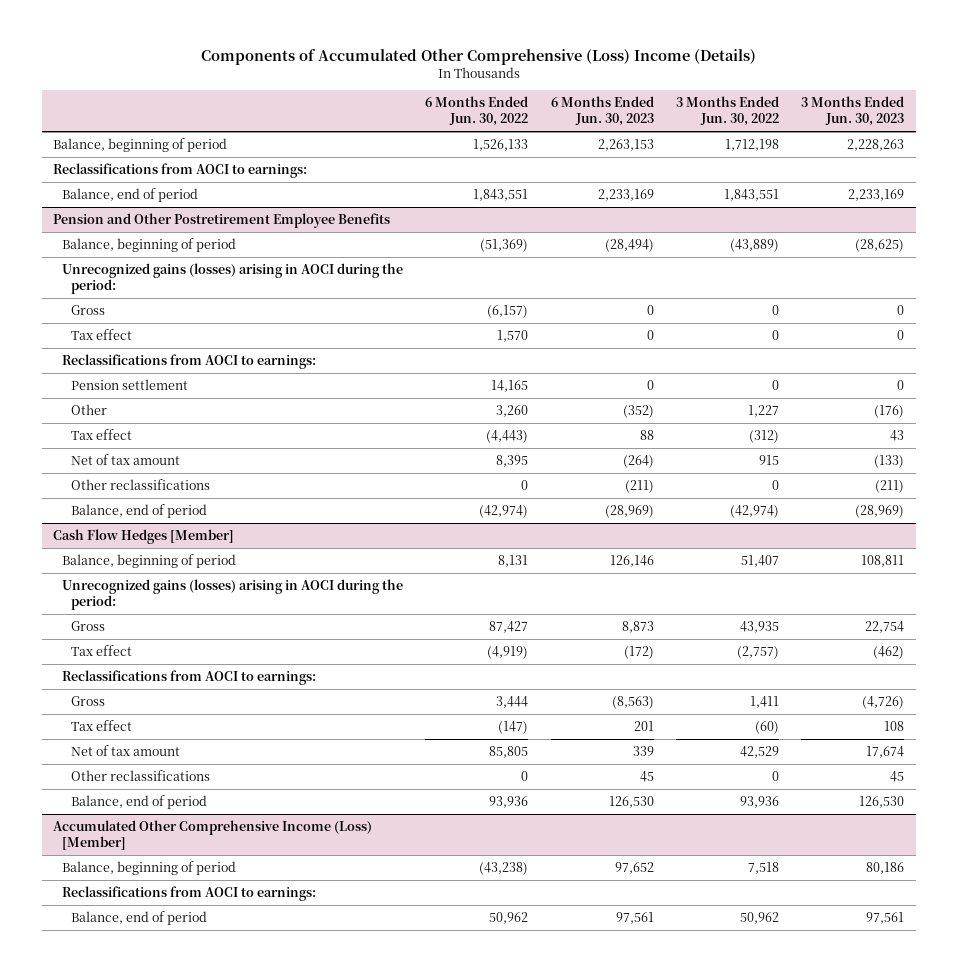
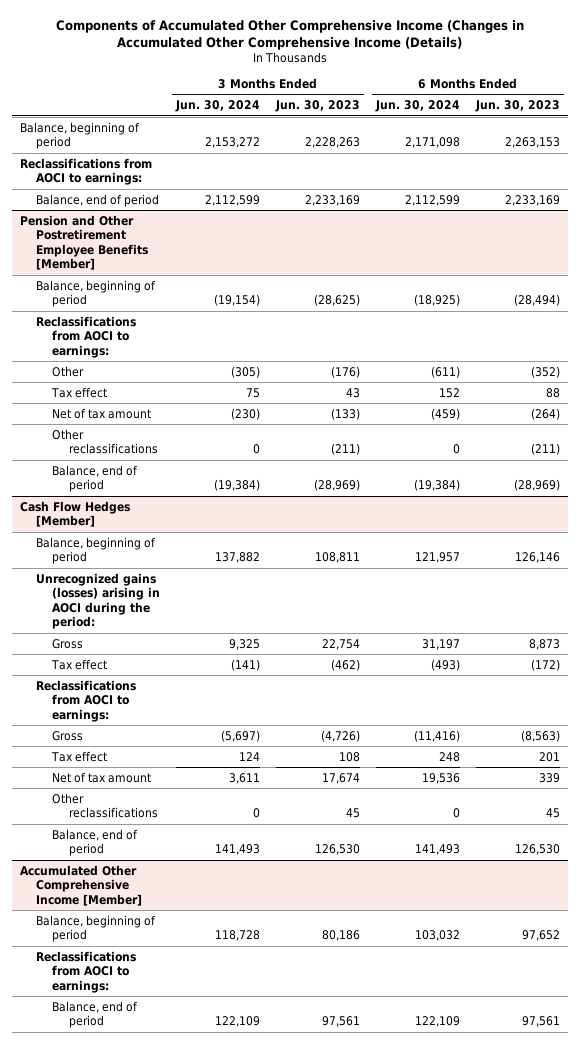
[200,49,756,66] Components of Accumulated Other Comprehensive (Loss) Income (Details) -> [55,19,524,51] Components of Accumulated Other Comprehensive Income (Changes in Accumulated Other Comprehensive Income (Details)
[425,96,529,127] 6 Months Ended Jun. 30, 2022 -> none
[676,96,780,127] 3 Months Ended Jun. 30, 2022 -> none
none -> [175,100,261,113] Jun. 30, 2024
none -> [374,100,460,113] Jun. 30, 2024
[53,213,391,229] Pension and Other Postretirement Employee Benefits -> [19,214,149,271] Pension and Other Postretirement Employee Benefits [Member]
[61,263,403,294] Unrecognized gains (losses) arising in AOCI during the period: -> none
[70,305,105,316] Gross -> none
[70,329,132,341] Tax effect -> none
[70,379,188,391] Pension settlement -> none
[53,820,373,850] Accumulated Other Comprehensive Income (Loss) [Member] -> [19,864,143,906] Accumulated Other Comprehensive Income [Member]

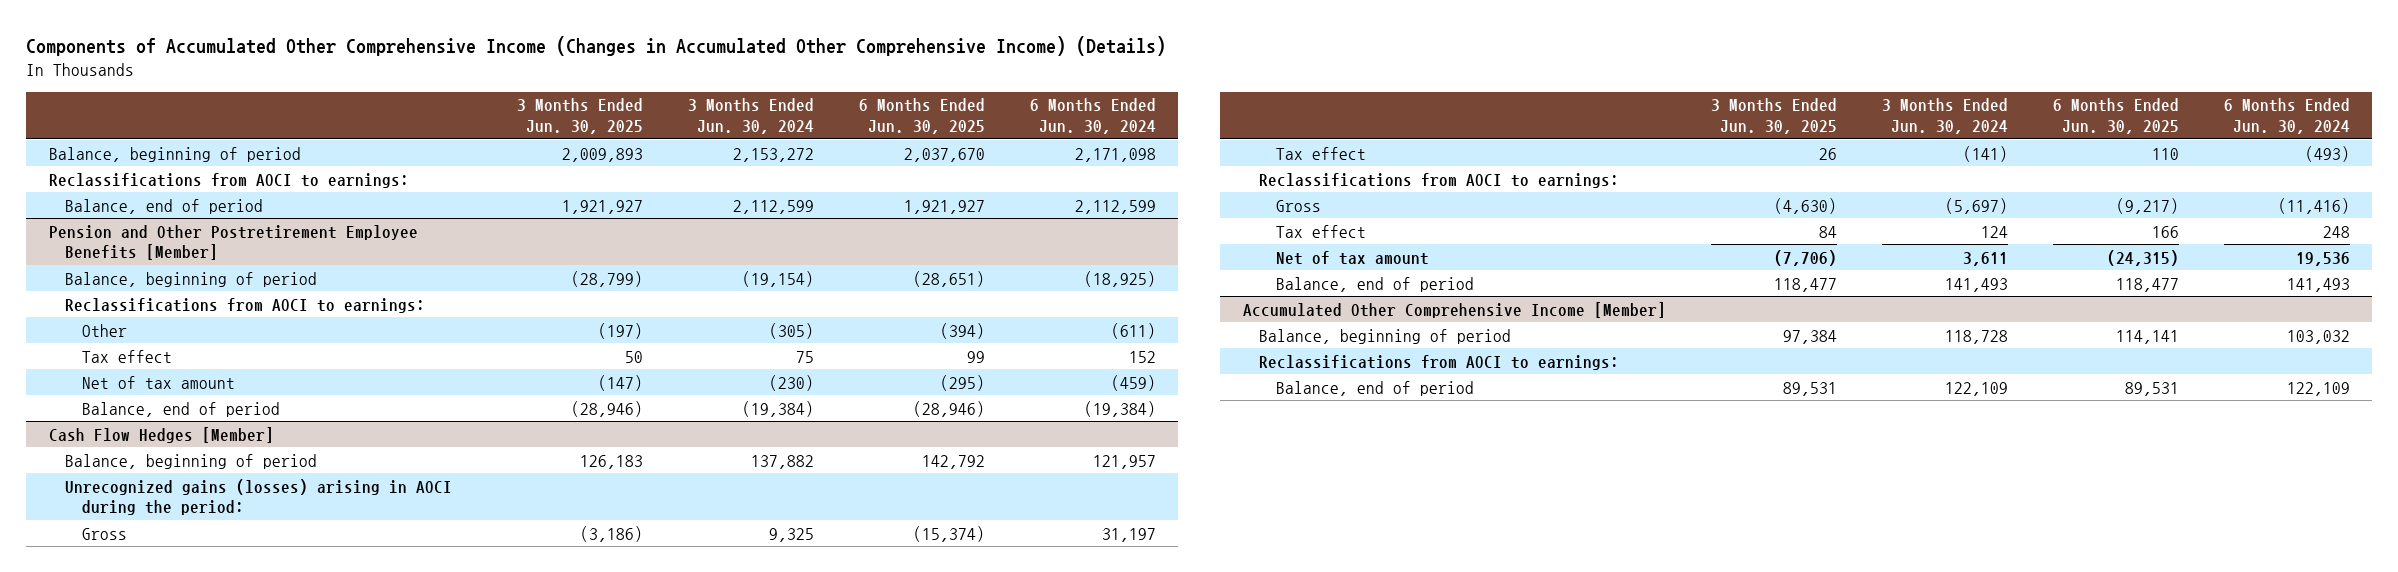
[55,19,524,51] Components of Accumulated Other Comprehensive Income (Changes in Accumulated Other Comprehensive Income (Details) -> [26,36,1167,57] Components of Accumulated Other Comprehensive Income (Changes in Accumulated Other Comprehensive Income) (Details)
[275,100,361,113] Jun. 30, 2023 -> none
[474,100,560,113] Jun. 30, 2023 -> none
none -> [516,98,643,134] 3 Months Ended Jun. 30, 2025
none -> [858,98,985,134] 6 Months Ended Jun. 30, 2025
[52,428,158,455] Other reclassifications -> none
[52,792,158,819] Other reclassifications -> none

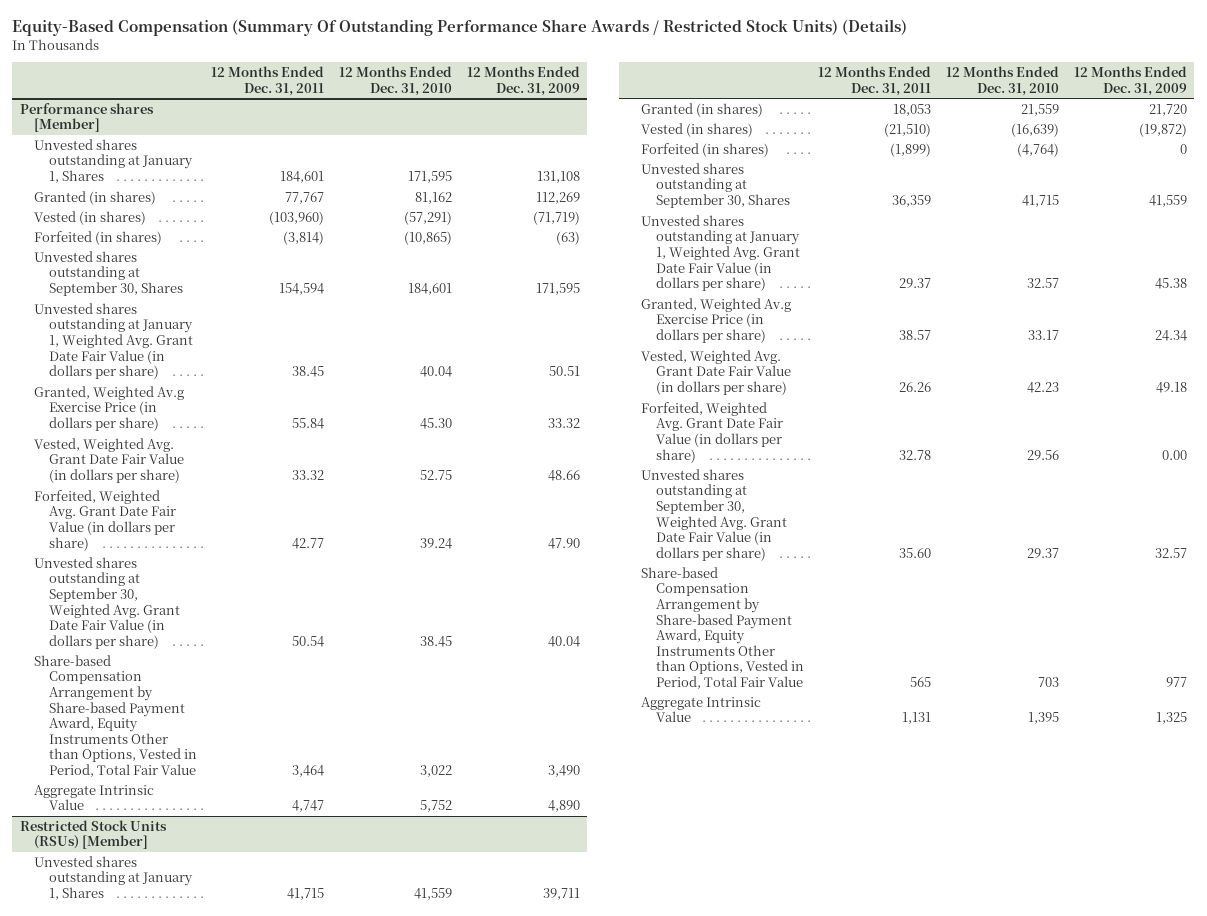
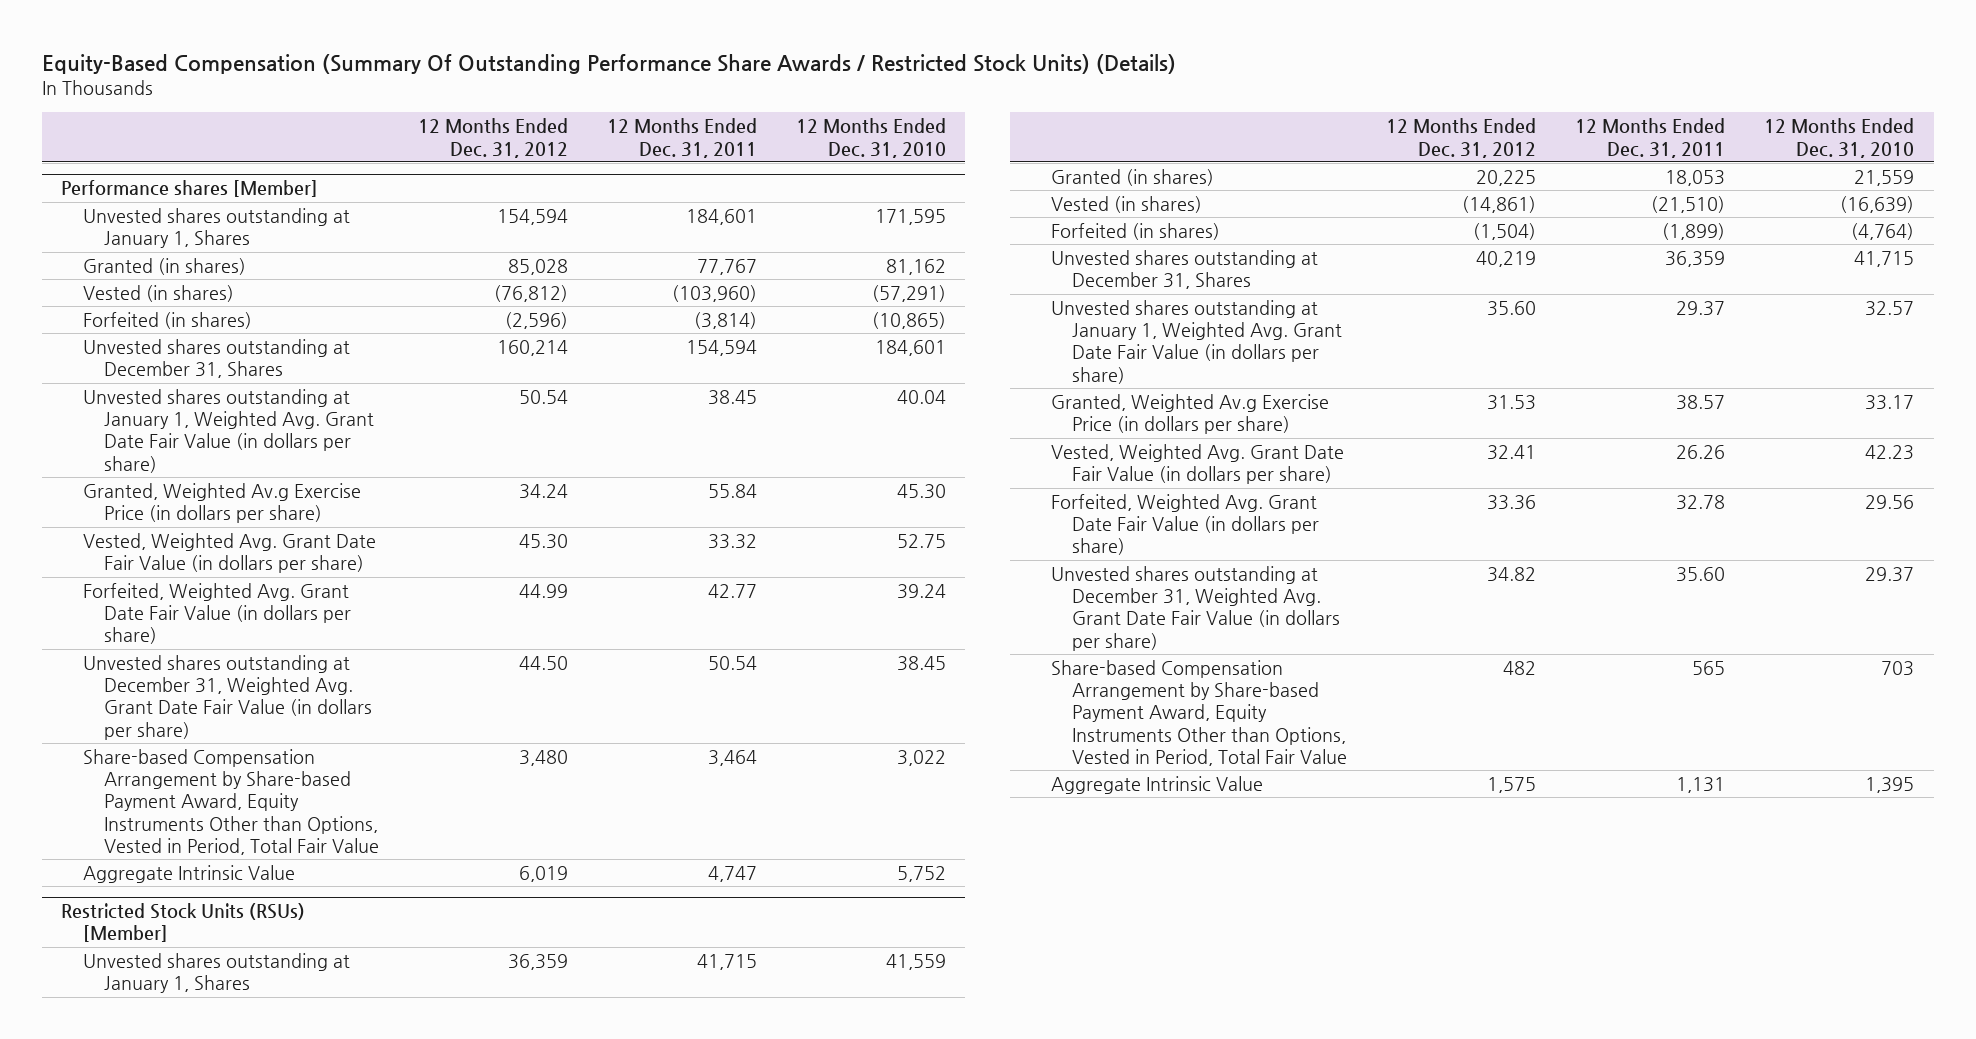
[466,66,580,96] 12 Months Ended Dec. 31, 2009 -> none
none -> [417,118,568,158] 12 Months Ended Dec. 31, 2012
[34,250,183,297] Unvested shares outstanding at September 30, Shares -> [82,339,350,379] Unvested shares outstanding at December 31, Shares
[34,556,180,649] Unvested shares outstanding at September 30, Weighted Avg. Grant Date Fair Value (in dollars per share) -> [82,655,372,740] Unvested shares outstanding at December 31, Weighted Avg. Grant Date Fair Value (in dollars per share)
[641,162,790,209] Unvested shares outstanding at September 30, Shares -> [1050,250,1318,290] Unvested shares outstanding at December 31, Shares
[641,468,787,561] Unvested shares outstanding at September 30, Weighted Avg. Grant Date Fair Value (in dollars per share) -> [1050,566,1341,651] Unvested shares outstanding at December 31, Weighted Avg. Grant Date Fair Value (in dollars per share)

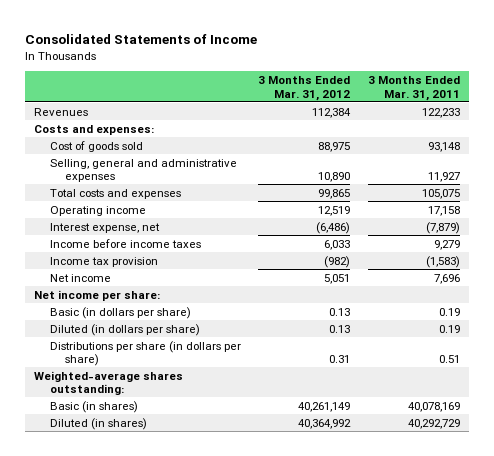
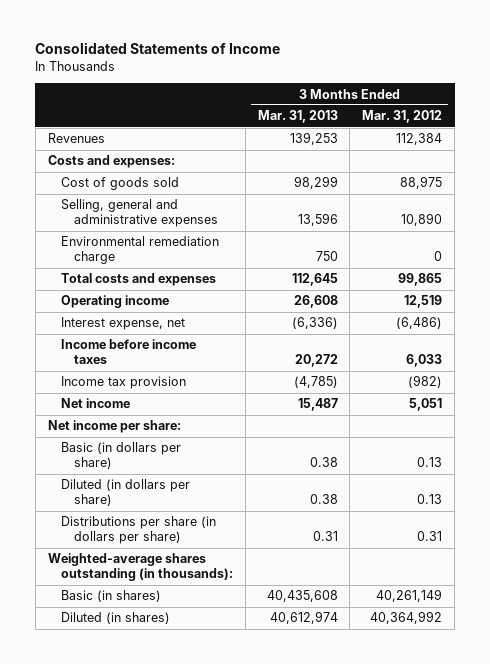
[367,75,460,101] 3 Months Ended Mar. 31, 2011 -> none
none -> [257,110,338,124] Mar. 31, 2013
none -> [60,236,219,265] Environmental remediation charge
[34,370,184,396] Weighted-average shares outstanding: -> [47,553,233,582] Weighted-average shares outstanding (in thousands):

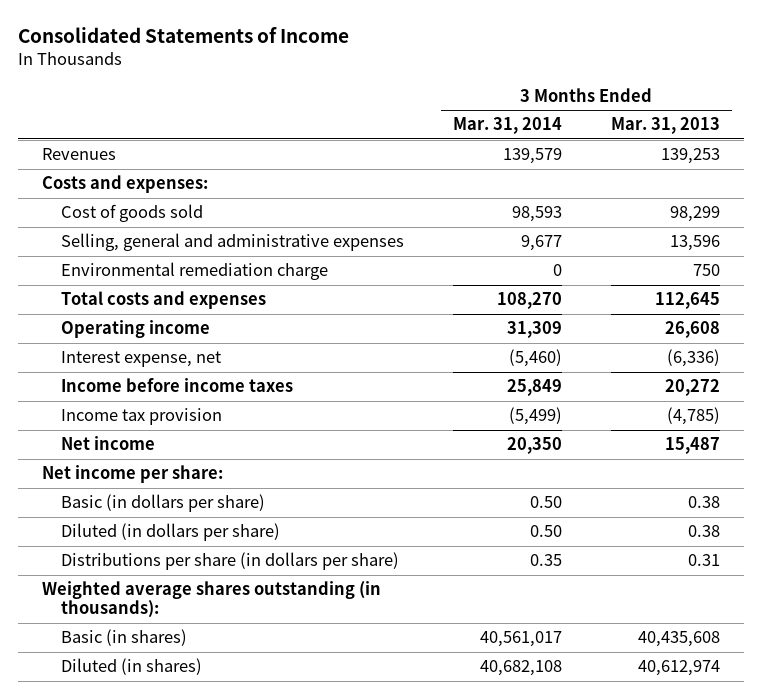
[362,110,443,124] Mar. 31, 2012 -> none
none -> [452,117,562,135] Mar. 31, 2014
[47,553,233,582] Weighted-average shares outstanding (in thousands): -> [42,581,382,619] Weighted average shares outstanding (in thousands):

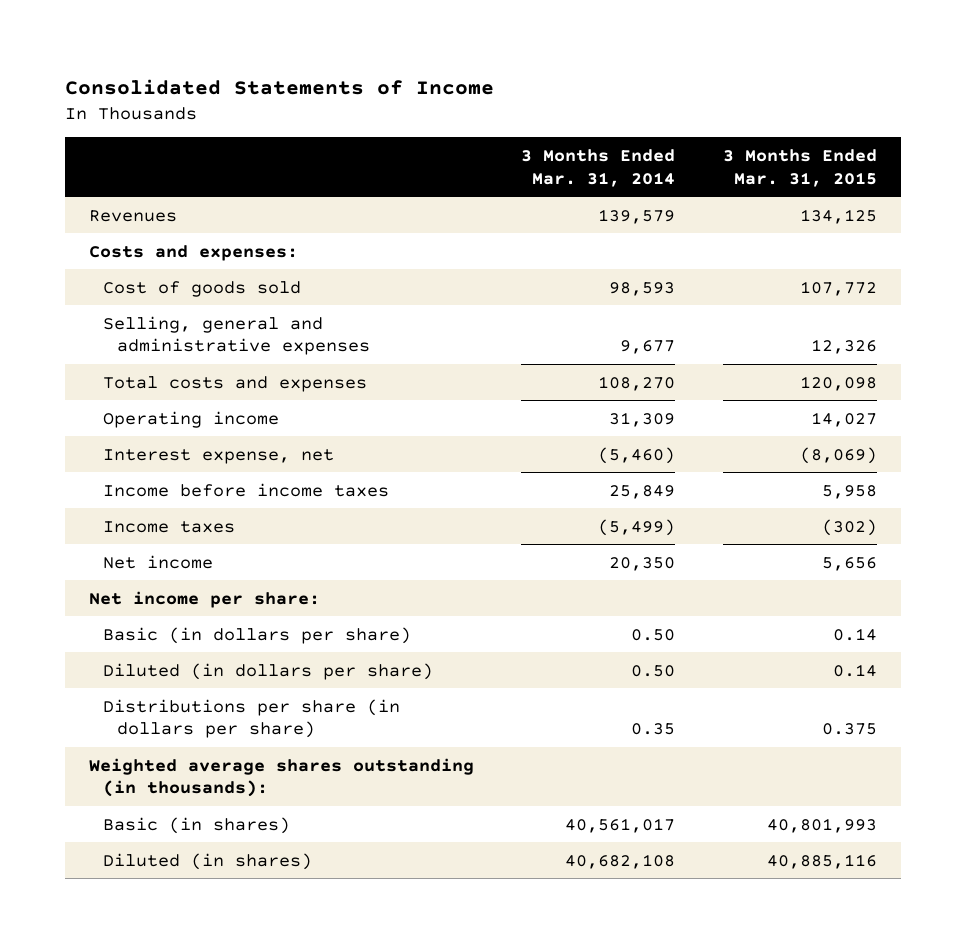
[610,117,720,135] Mar. 31, 2013 -> none
none -> [722,148,877,187] 3 Months Ended Mar. 31, 2015
[61,262,329,281] Environmental remediation charge -> none
[61,408,223,426] Income tax provision -> [103,520,236,533] Income taxes

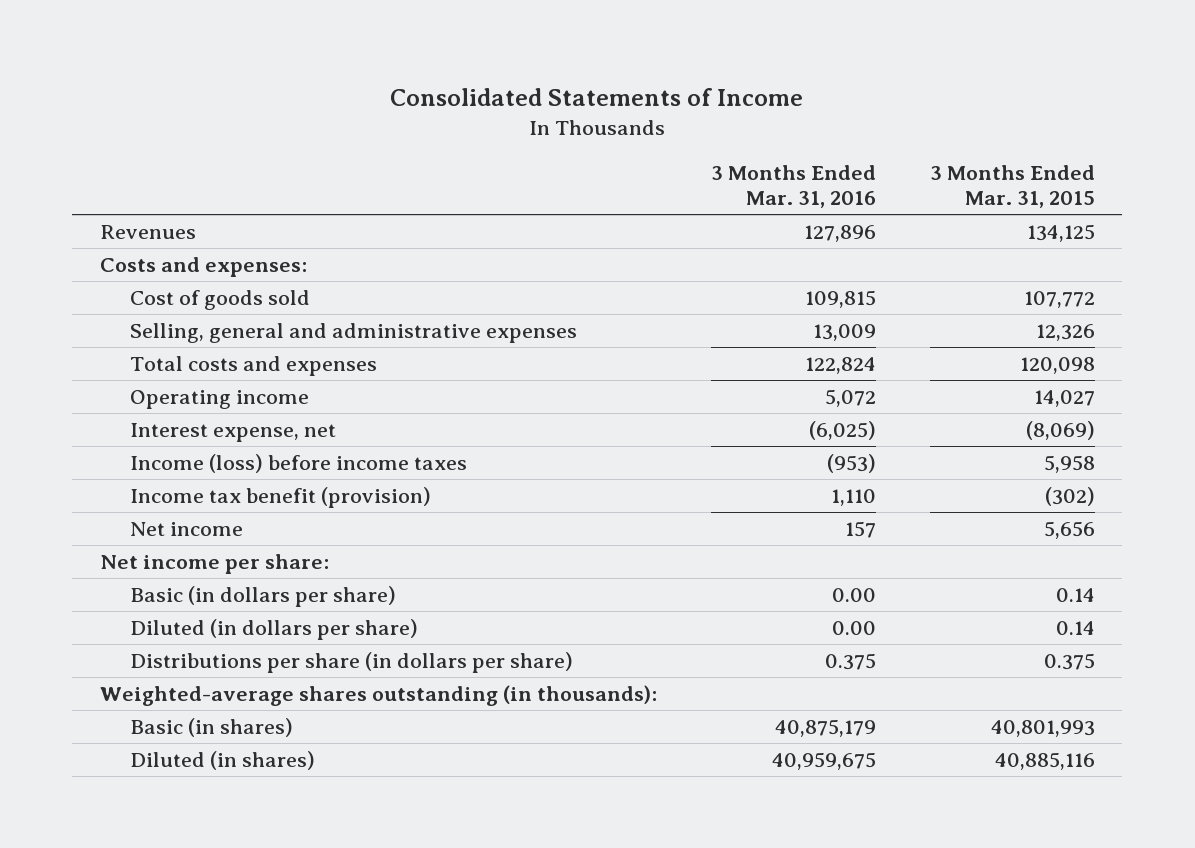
[521,148,676,187] 3 Months Ended Mar. 31, 2014 -> none
none -> [710,165,876,209] 3 Months Ended Mar. 31, 2016
[103,482,390,497] Income before income taxes -> [129,453,467,473] Income (loss) before income taxes
[103,520,236,533] Income taxes -> [129,486,431,508] Income tax benefit (provision)
[88,757,474,798] Weighted average shares outstanding (in thousands): -> [99,684,657,706] Weighted-average shares outstanding (in thousands):

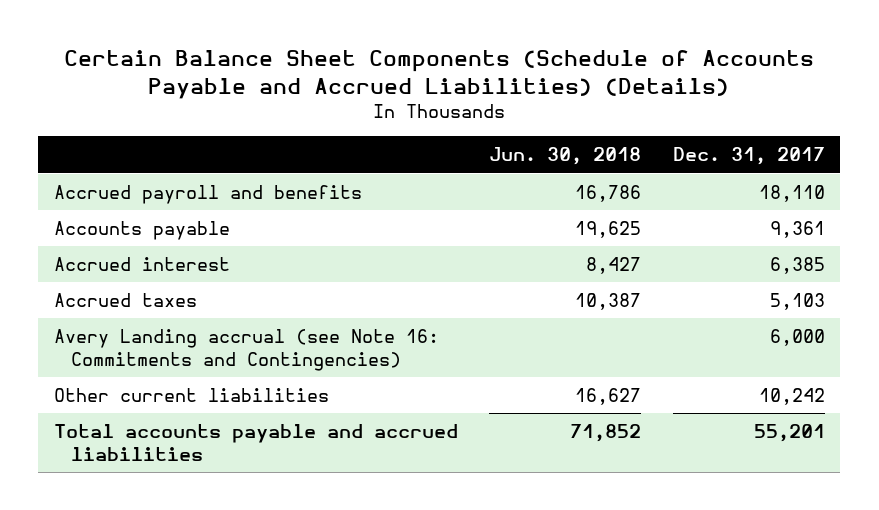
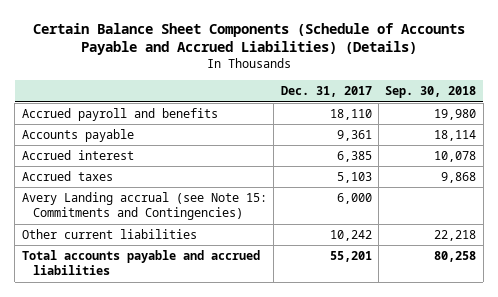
[489,147,642,166] Jun. 30, 2018 -> none
none -> [385,86,477,99] Sep. 30, 2018
[54,329,440,371] Avery Landing accrual (see Note 16: Commitments and Contingencies) -> [21,191,267,221] Avery Landing accrual (see Note 15: Commitments and Contingencies)

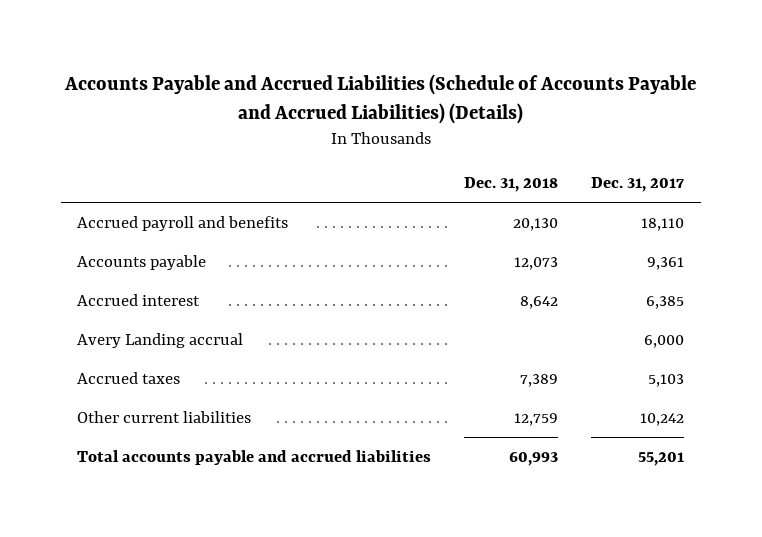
[33,22,466,56] Certain Balance Sheet Components (Schedule of Accounts Payable and Accrued Liabilities) (Details) -> [63,73,696,124] Accounts Payable and Accrued Liabilities (Schedule of Accounts Payable and Accrued Liabilities) (Details)
[385,86,477,99] Sep. 30, 2018 -> none
none -> [464,176,559,192] Dec. 31, 2018
none -> [77,332,244,348] Avery Landing accrual
[21,191,267,221] Avery Landing accrual (see Note 15: Commitments and Contingencies) -> none

